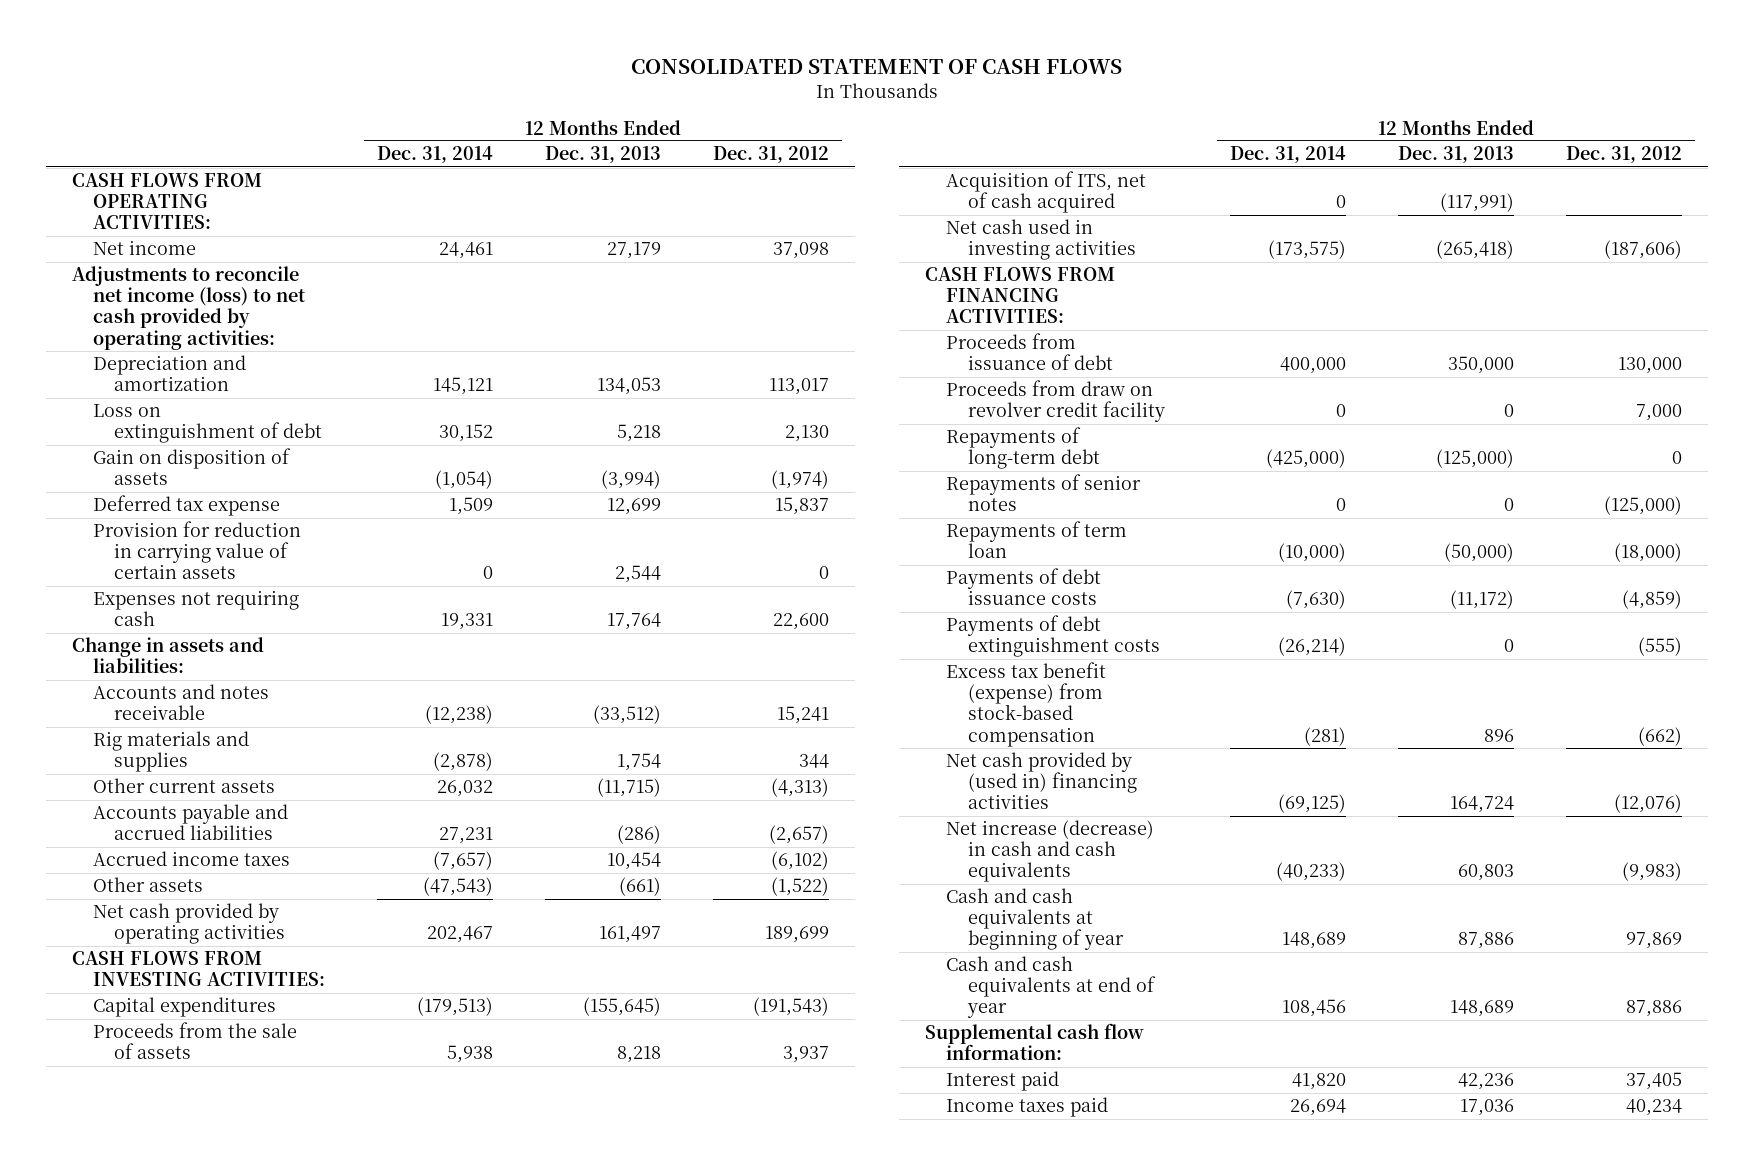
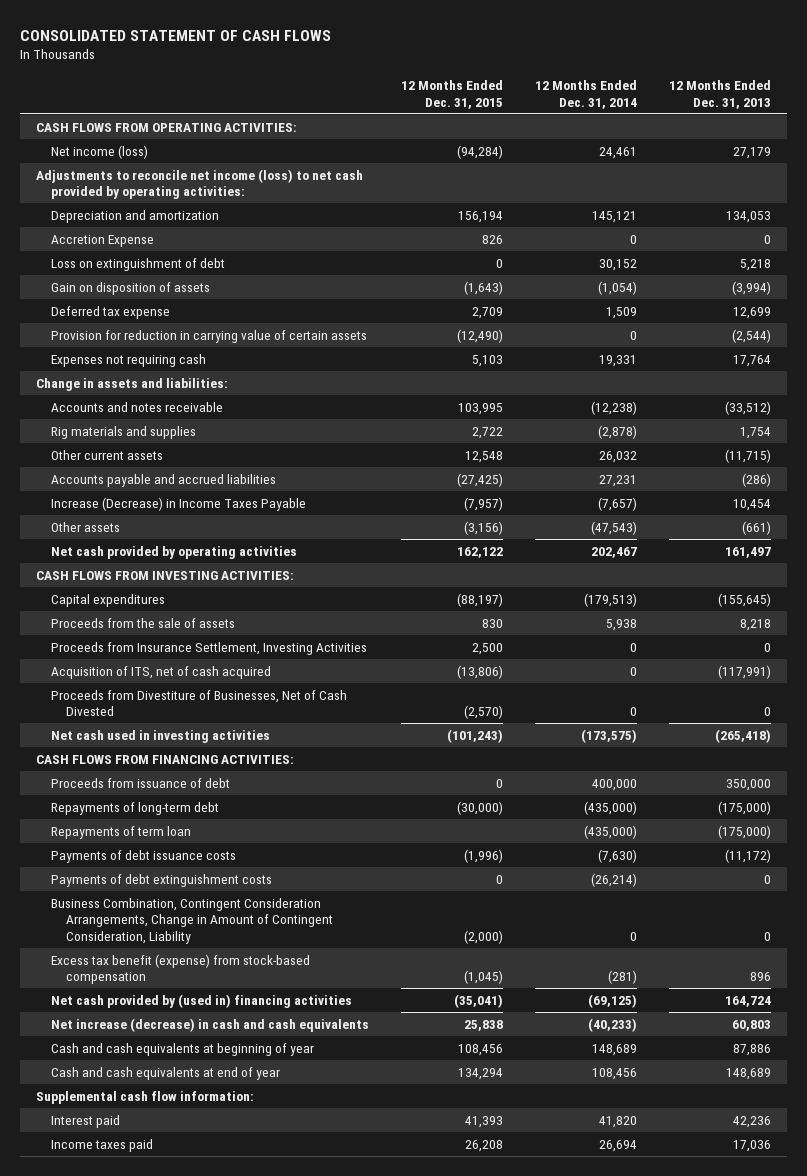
[712,146,829,164] Dec. 31, 2012 -> none
none -> [400,79,503,109] 12 Months Ended Dec. 31, 2015
[93,240,197,256] Net income -> [50,144,148,159] Net income (loss)
none -> [50,234,154,247] Accretion Expense
[614,565,661,584] 2,544 -> [731,328,771,343] (2,544)
[93,851,291,867] Accrued income taxes -> [50,496,306,511] Increase (Decrease) in Income Taxes Payable
none -> [50,641,367,655] Proceeds from Insurance Settlement, Investing Activities
none -> [50,689,347,717] Proceeds from Divestiture of Businesses, Net of Cash Divested
[946,380,1165,423] Proceeds from draw on revolver credit facility -> none
[946,474,1142,512] Repayments of senior notes -> none
[1266,449,1347,469] (425,000) -> [583,800,637,815] (435,000)
[1436,449,1515,469] (125,000) -> [717,800,771,815] (175,000)
[1278,543,1347,563] (10,000) -> [583,824,637,839] (435,000)
[1444,543,1515,563] (50,000) -> [717,824,771,839] (175,000)
none -> [50,897,334,945] Business Combination, Contingent Consideration Arrangements, Change in Amount of Contingent Consideration, Liability

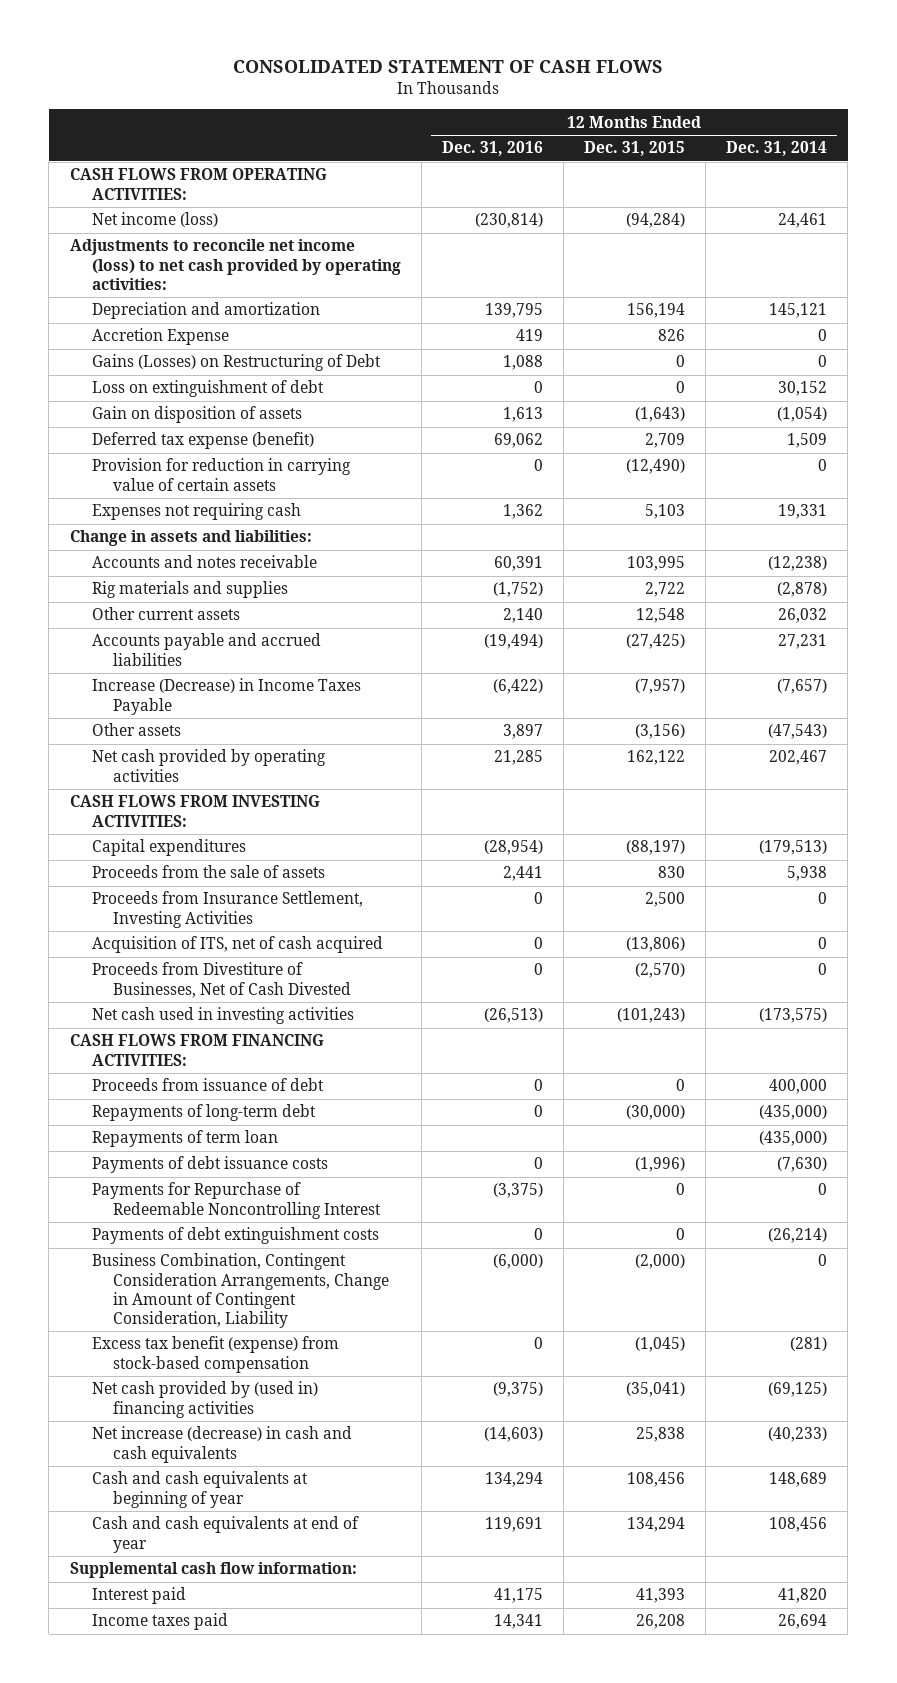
[668,79,771,109] 12 Months Ended Dec. 31, 2013 -> none
none -> [441,141,543,157] Dec. 31, 2016
none -> [91,354,381,372] Gains (Losses) on Restructuring of Debt
[50,305,170,319] Deferred tax expense -> [91,432,314,450] Deferred tax expense (benefit)
none -> [91,1182,382,1219] Payments for Repurchase of Redeemable Noncontrolling Interest

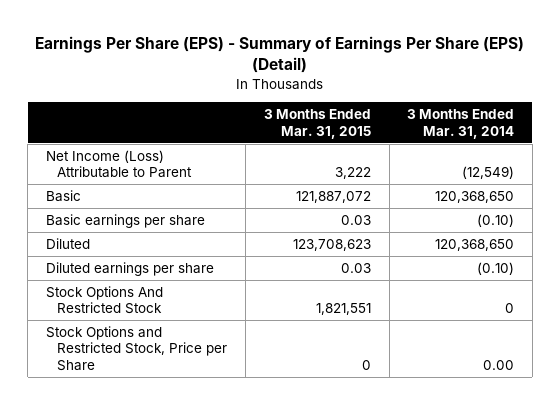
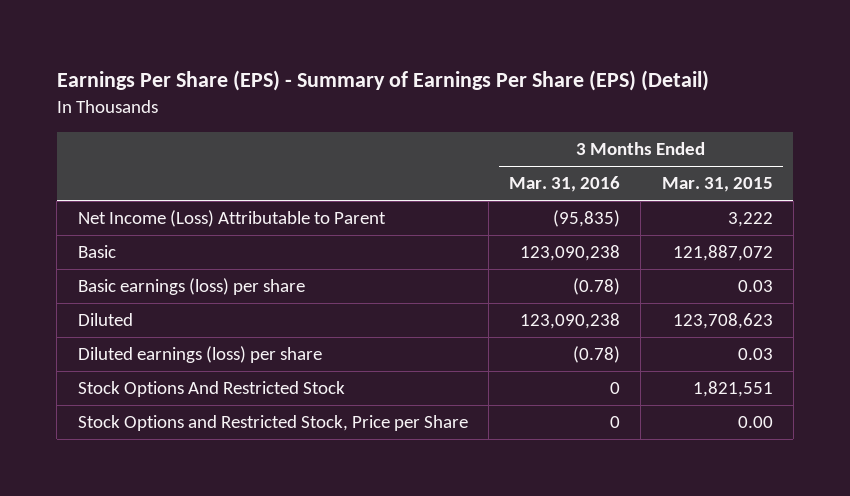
[407,109,515,139] 3 Months Ended Mar. 31, 2014 -> none
none -> [509,176,621,193] Mar. 31, 2016
[45,214,205,229] Basic earnings per share -> [77,278,305,296] Basic earnings (loss) per share
[45,262,214,277] Diluted earnings per share -> [77,346,322,364] Diluted earnings (loss) per share
[361,359,371,370] 0 -> [737,416,773,429] 0.00

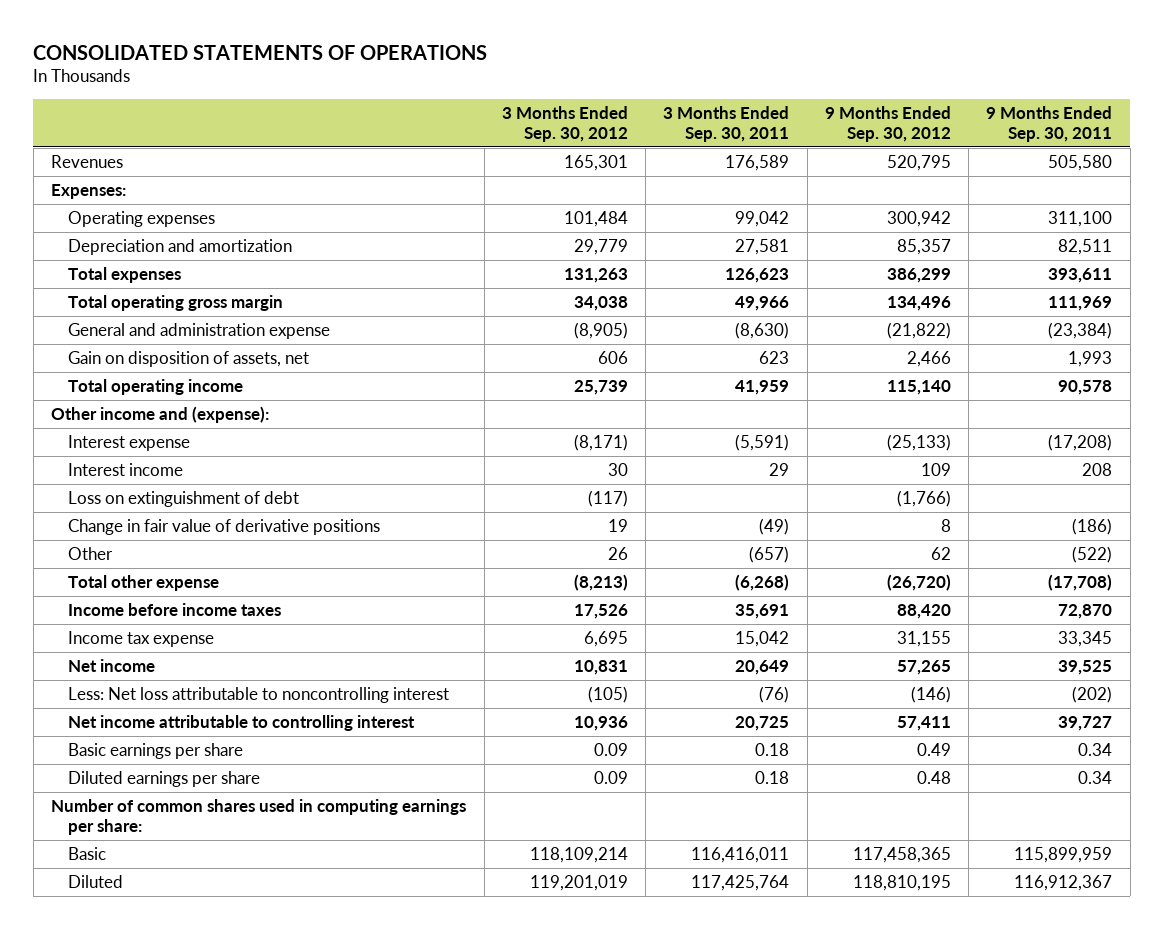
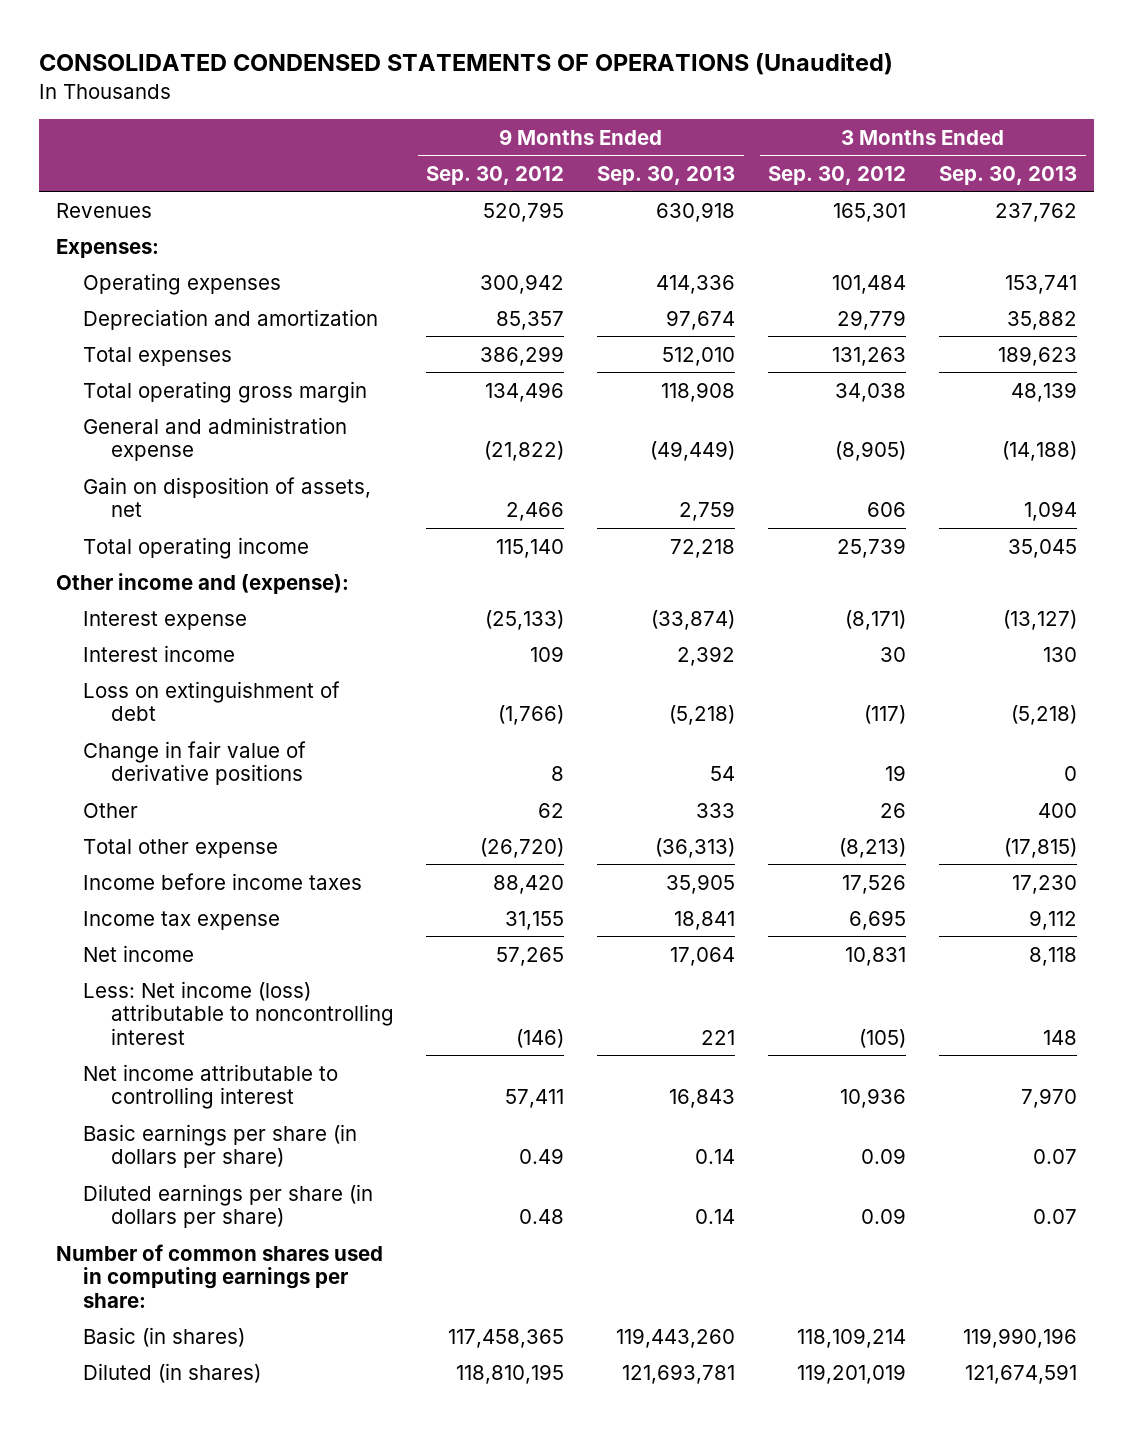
[33,44,488,60] CONSOLIDATED STATEMENTS OF OPERATIONS -> [39,53,894,76] CONSOLIDATED CONDENSED STATEMENTS OF OPERATIONS (Unaudited)
[663,106,790,142] 3 Months Ended Sep. 30, 2011 -> none
[986,106,1113,142] 9 Months Ended Sep. 30, 2011 -> none
none -> [597,165,736,185] Sep. 30, 2013
none -> [939,165,1078,185] Sep. 30, 2013
[68,687,450,704] Less: Net loss attributable to noncontrolling interest -> [83,980,394,1045] Less: Net income (loss) attributable to noncontrolling interest
[68,743,244,760] Basic earnings per share -> [83,1123,358,1169] Basic earnings per share (in dollars per share)
[68,771,261,788] Diluted earnings per share -> [83,1183,374,1229] Diluted earnings per share (in dollars per share)
[68,847,107,861] Basic -> [83,1326,246,1347] Basic (in shares)
[68,875,124,889] Diluted -> [83,1362,262,1383] Diluted (in shares)

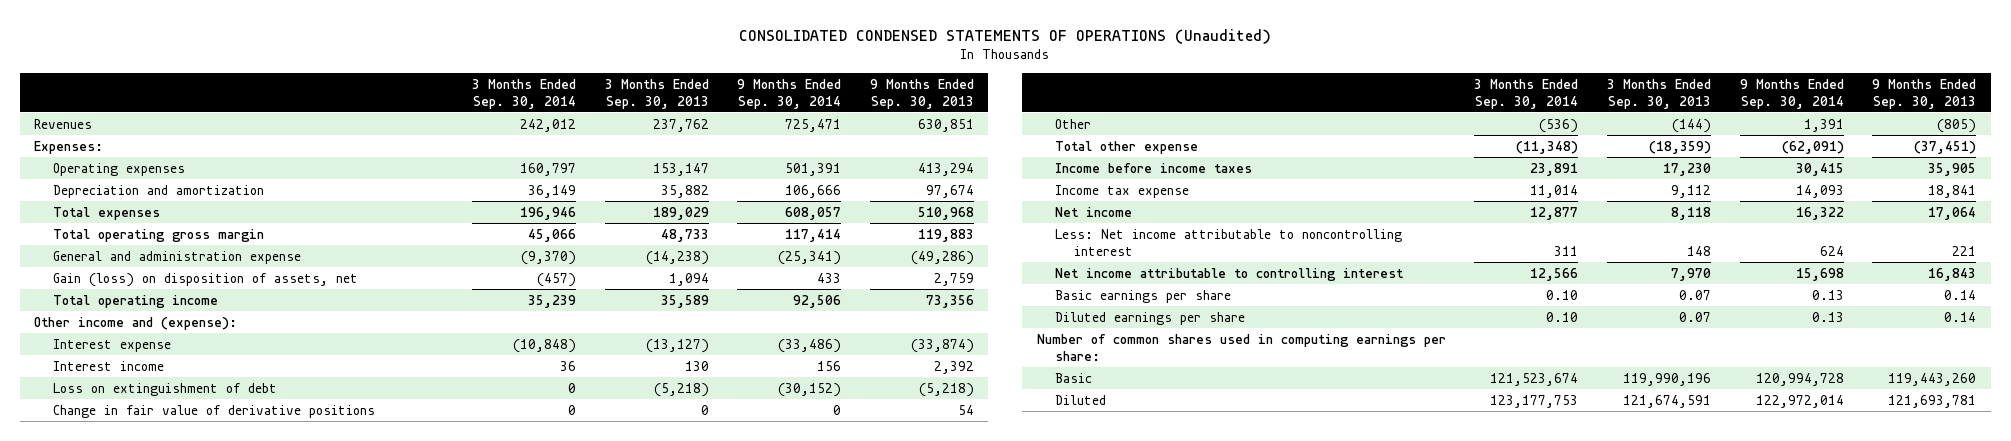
[426,165,565,185] Sep. 30, 2012 -> none
[768,165,907,185] Sep. 30, 2012 -> none
none -> [471,78,576,109] 3 Months Ended Sep. 30, 2014
none -> [737,78,842,109] 9 Months Ended Sep. 30, 2014
[656,201,736,222] 630,918 -> [918,118,975,132] 630,851
[656,274,736,294] 414,336 -> [918,162,975,176] 413,294
[1005,274,1078,294] 153,741 -> [652,162,709,176] 153,147
[662,346,736,366] 512,010 -> [918,206,975,220] 510,968
[998,345,1078,366] 189,623 -> [652,206,709,220] 189,029
[661,381,736,402] 118,908 -> [918,228,975,242] 119,883
[1011,381,1078,402] 48,139 -> [660,228,709,242] 48,733
[650,441,736,462] (49,449) -> [911,250,975,265] (49,286)
[1002,441,1078,462] (14,188) -> [645,250,709,265] (14,238)
[83,476,372,518] Gain on disposition of assets, net -> [52,272,358,287] Gain (loss) on disposition of assets, net
[670,538,736,558] 72,218 -> [926,294,975,308] 73,356
[1008,538,1078,558] 35,045 -> [660,294,709,308] 35,589
[696,802,736,818] 333 -> [1937,118,1977,133] (805)
[1038,802,1078,818] 400 -> [1672,118,1712,133] (144)
[655,837,736,858] (36,313) -> [1914,140,1977,154] (37,451)
[1004,837,1078,858] (17,815) -> [1649,140,1712,154] (18,359)
[83,980,394,1045] Less: Net income (loss) attributable to noncontrolling interest -> [1055,228,1403,256] Less: Net income attributable to noncontrolling interest
[83,1123,358,1169] Basic earnings per share (in dollars per share) -> [1055,289,1232,303] Basic earnings per share
[83,1183,374,1229] Diluted earnings per share (in dollars per share) -> [1055,311,1246,325] Diluted earnings per share
[83,1326,246,1347] Basic (in shares) -> [1055,372,1093,383] Basic
[83,1362,262,1383] Diluted (in shares) -> [1055,394,1107,405] Diluted

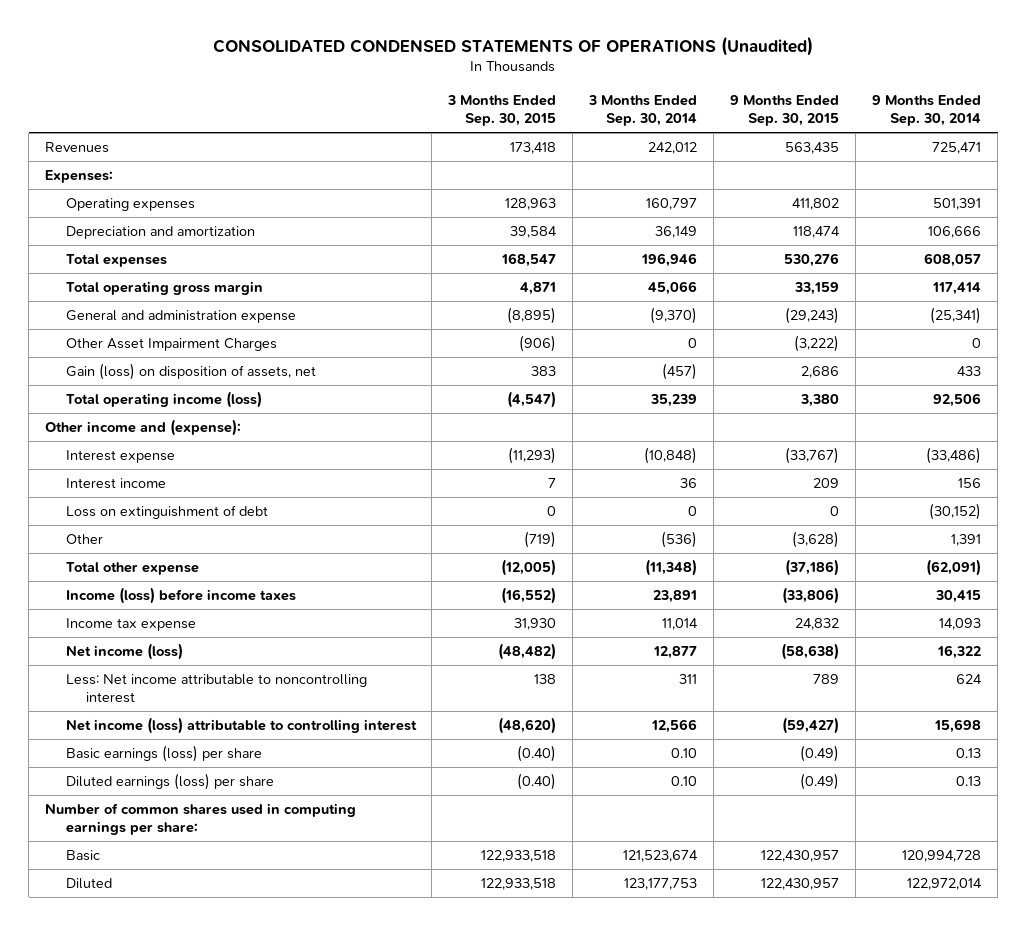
[604,78,709,109] 3 Months Ended Sep. 30, 2013 -> none
[870,78,975,109] 9 Months Ended Sep. 30, 2013 -> none
none -> [447,95,557,127] 3 Months Ended Sep. 30, 2015
none -> [730,95,840,127] 9 Months Ended Sep. 30, 2015
none -> [65,338,277,352] Other Asset Impairment Charges
[52,294,218,308] Total operating income -> [65,391,262,409] Total operating income (loss)
[52,404,375,418] Change in fair value of derivative positions -> none
[1055,162,1253,173] Income before income taxes -> [65,587,296,605] Income (loss) before income taxes
[1055,206,1133,217] Net income -> [65,643,183,661] Net income (loss)
[1055,267,1405,281] Net income attributable to controlling interest -> [65,717,417,735] Net income (loss) attributable to controlling interest
[1055,289,1232,303] Basic earnings per share -> [65,745,262,763] Basic earnings (loss) per share
[1055,311,1246,325] Diluted earnings per share -> [65,773,274,791] Diluted earnings (loss) per share

